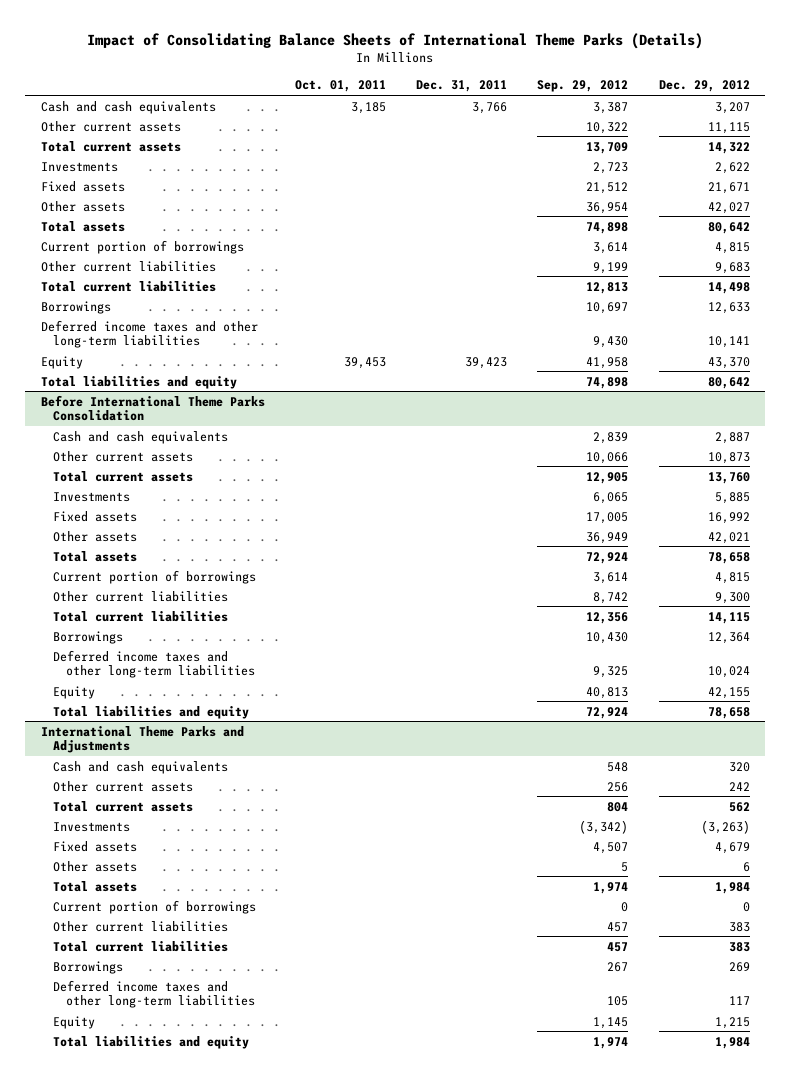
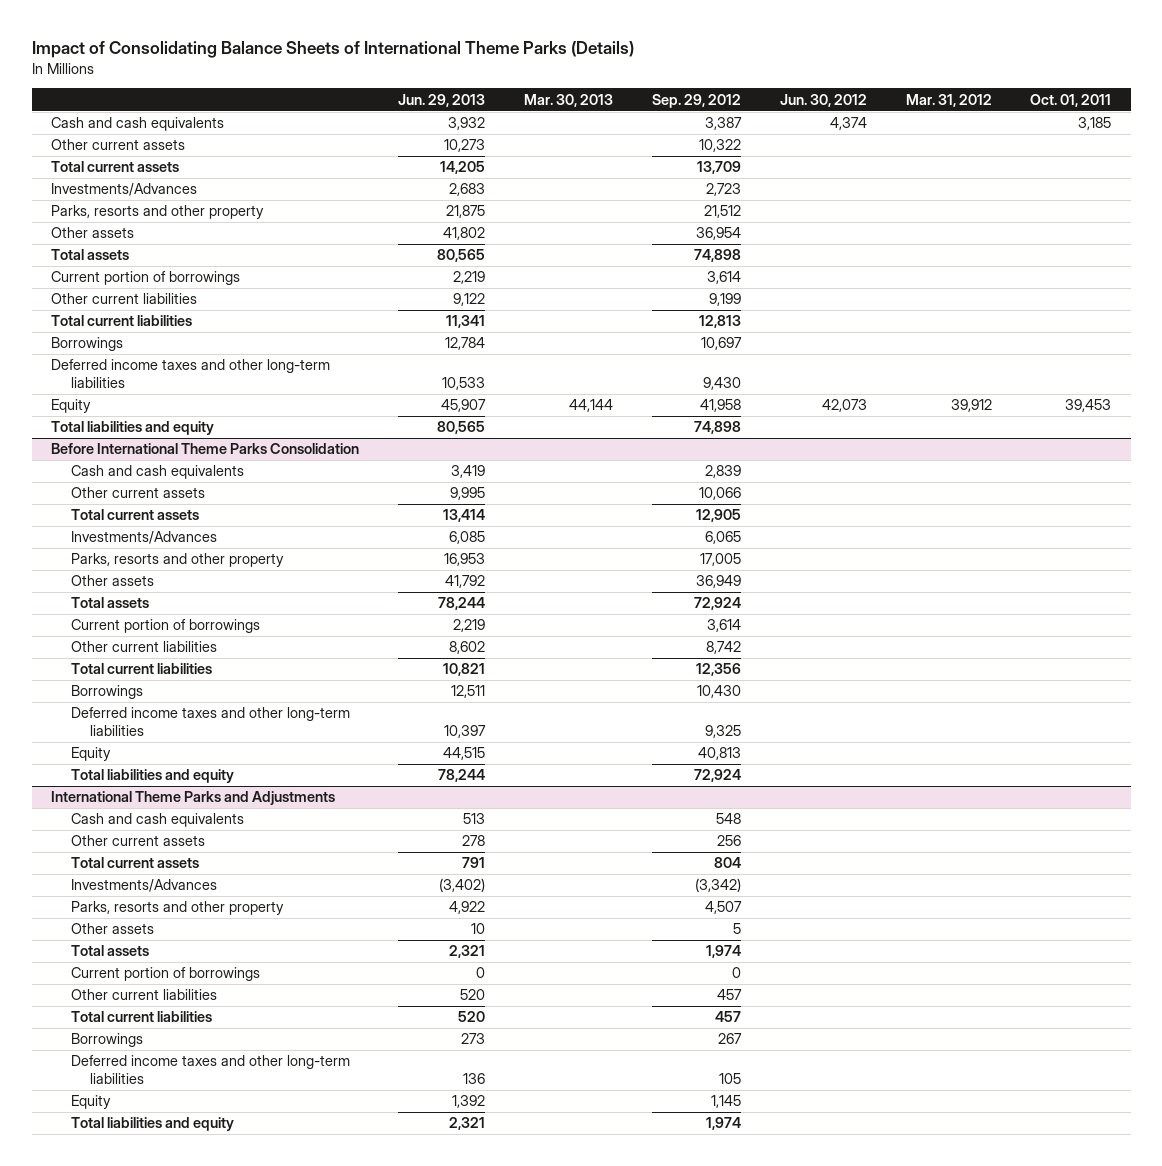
[416,80,508,93] Dec. 31, 2011 -> none
[658,80,750,93] Dec. 29, 2012 -> none
none -> [397,93,485,107] Jun. 29, 2013
none -> [523,93,613,107] Mar. 30, 2013
none -> [779,93,867,107] Jun. 30, 2012
none -> [905,93,992,107] Mar. 31, 2012
[40,161,118,172] Investments -> [51,183,198,197] Investments/Advances
[40,180,125,192] Fixed assets -> [51,205,265,220] Parks, resorts and other property
[53,491,131,502] Investments -> [70,531,217,545] Investments/Advances
[53,510,138,522] Fixed assets -> [70,553,284,568] Parks, resorts and other property
[53,821,131,832] Investments -> [70,879,217,893] Investments/Advances
[53,840,138,852] Fixed assets -> [70,901,284,916] Parks, resorts and other property

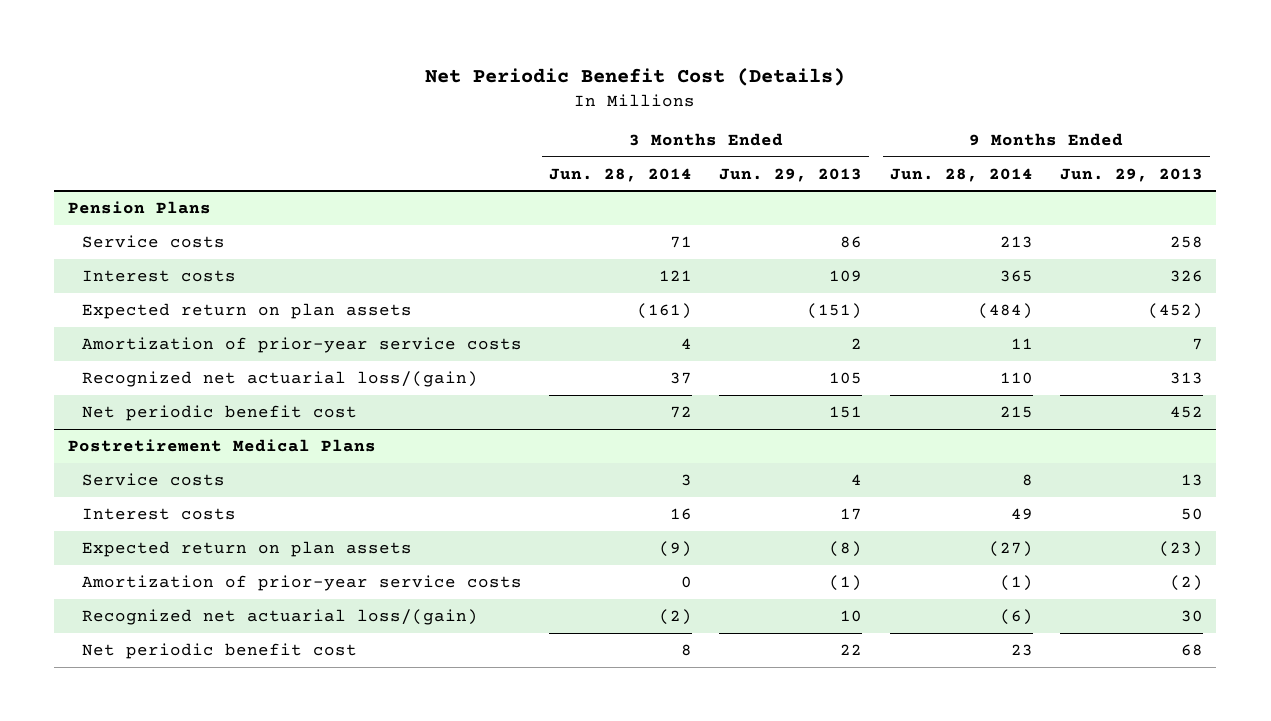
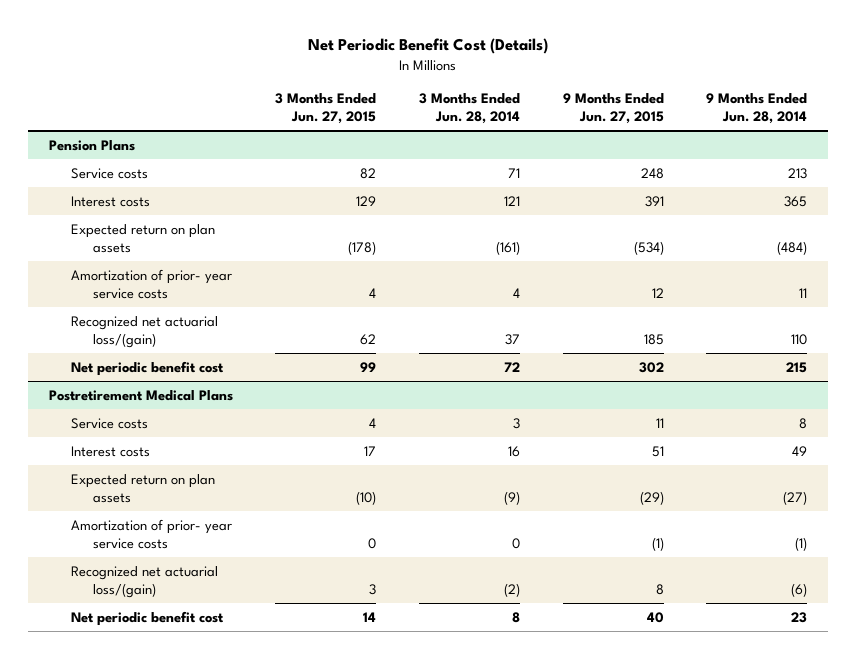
[719,167,863,182] Jun. 29, 2013 -> none
[1059,167,1203,182] Jun. 29, 2013 -> none
none -> [275,92,377,125] 3 Months Ended Jun. 27, 2015
none -> [562,92,664,125] 9 Months Ended Jun. 27, 2015
[81,336,522,353] Amortization of prior-year service costs -> [71,268,233,300] Amortization of prior- year service costs
[81,574,522,591] Amortization of prior-year service costs -> [71,518,233,550] Amortization of prior- year service costs

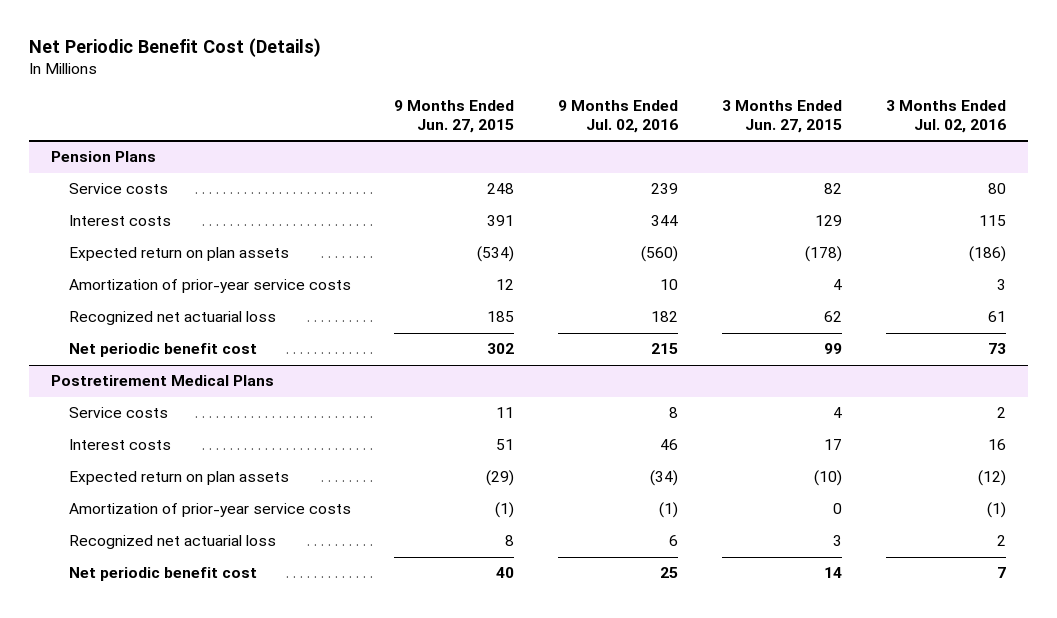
[419,92,521,125] 3 Months Ended Jun. 28, 2014 -> none
[706,92,808,125] 9 Months Ended Jun. 28, 2014 -> none
none -> [558,99,679,134] 9 Months Ended Jul. 02, 2016
none -> [885,99,1006,134] 3 Months Ended Jul. 02, 2016
[71,268,233,300] Amortization of prior- year service costs -> [68,279,351,294] Amortization of prior-year service costs
[71,315,219,349] Recognized net actuarial loss/(gain) -> [68,311,276,326] Recognized net actuarial loss
[71,518,233,550] Amortization of prior- year service costs -> [68,503,351,518] Amortization of prior-year service costs
[71,565,219,599] Recognized net actuarial loss/(gain) -> [68,535,276,550] Recognized net actuarial loss

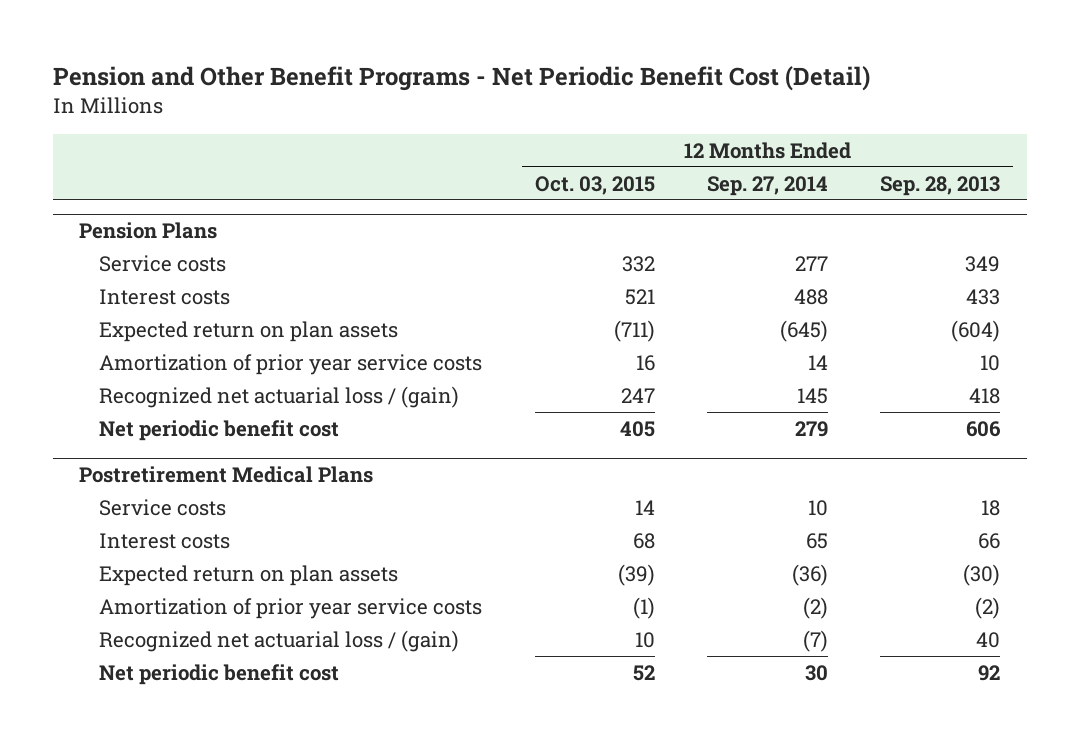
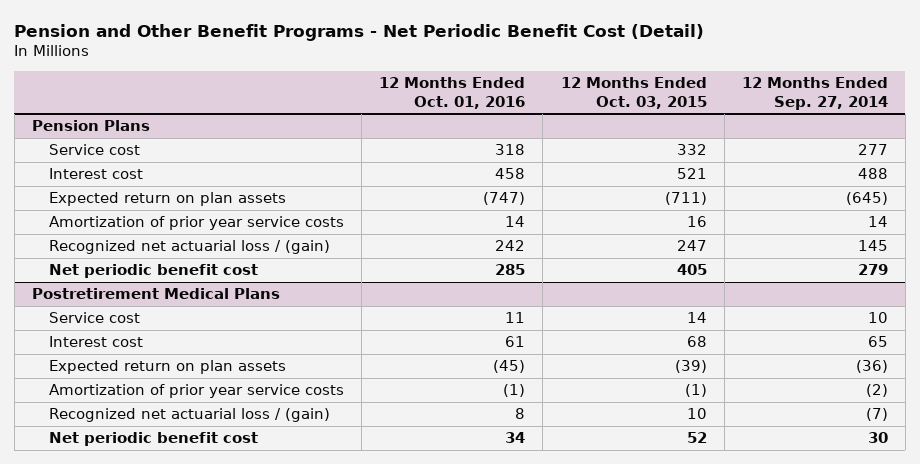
[880,175,1001,196] Sep. 28, 2013 -> none
none -> [379,77,526,109] 12 Months Ended Oct. 01, 2016
[99,254,227,272] Service costs -> [49,144,141,156] Service cost
[99,288,231,305] Interest costs -> [49,168,144,180] Interest cost
[99,498,227,516] Service costs -> [49,312,141,324] Service cost
[99,532,231,549] Interest costs -> [49,336,144,348] Interest cost

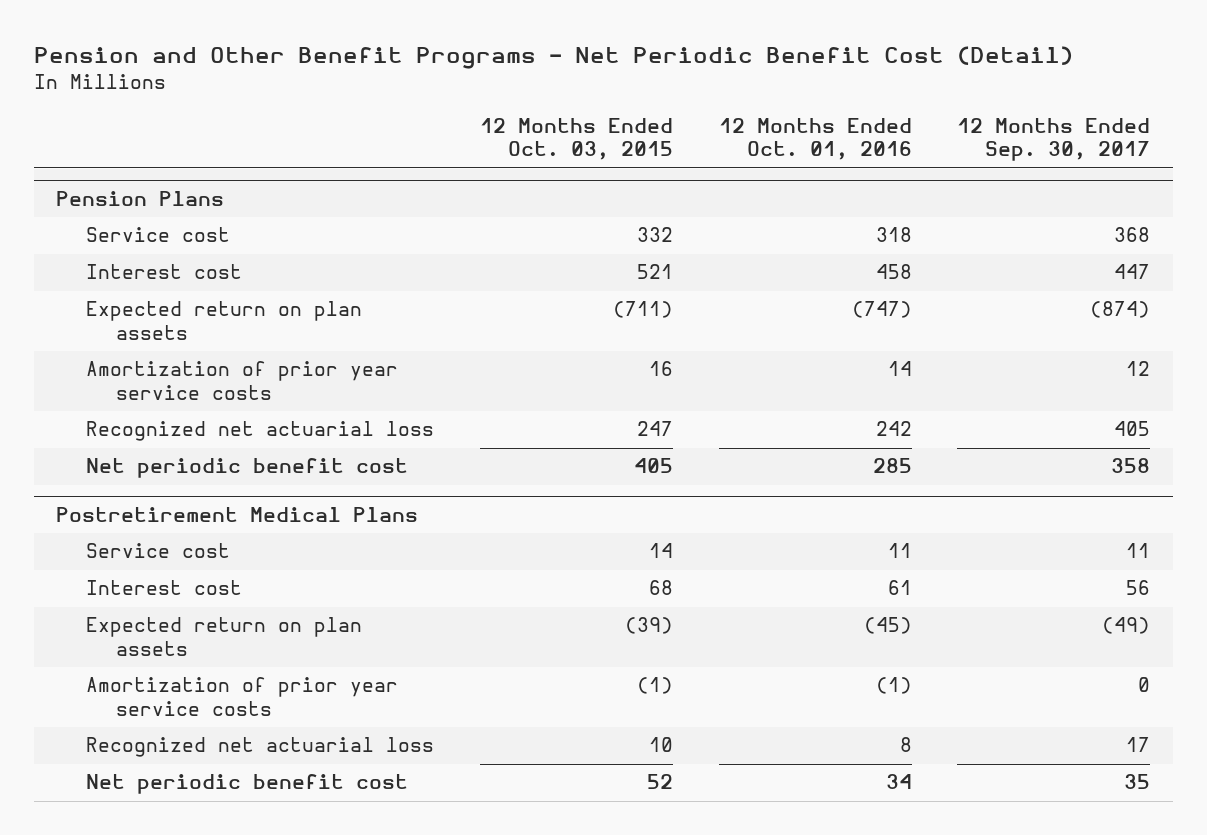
[741,77,888,110] 12 Months Ended Sep. 27, 2014 -> none
none -> [957,117,1151,162] 12 Months Ended Sep. 30, 2017
[49,240,331,255] Recognized net actuarial loss / (gain) -> [86,421,435,442] Recognized net actuarial loss
[49,408,331,423] Recognized net actuarial loss / (gain) -> [86,737,435,758] Recognized net actuarial loss

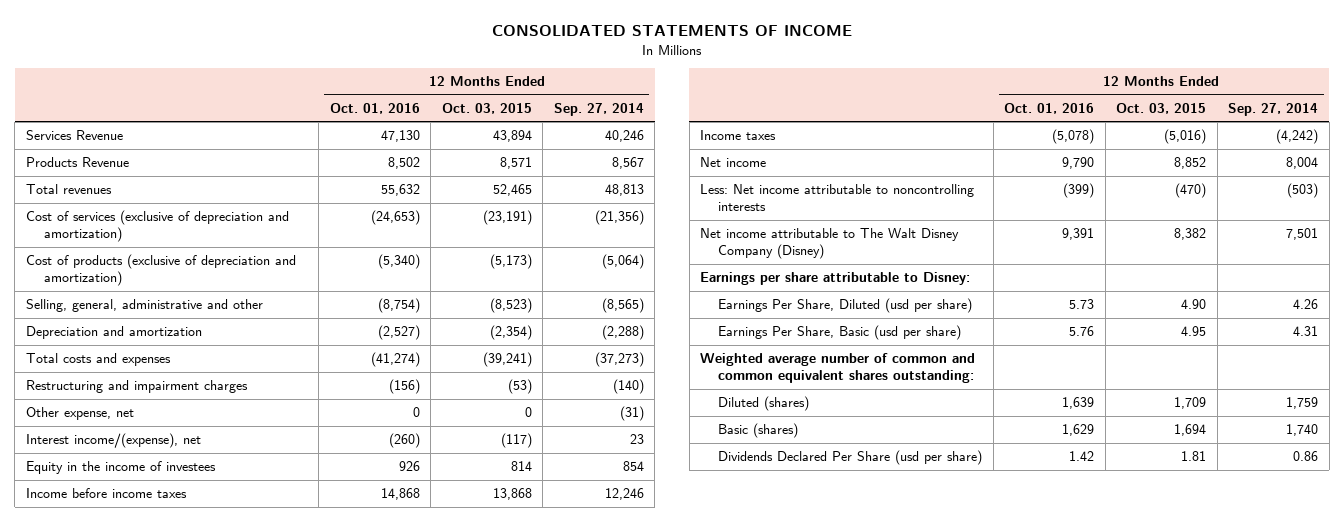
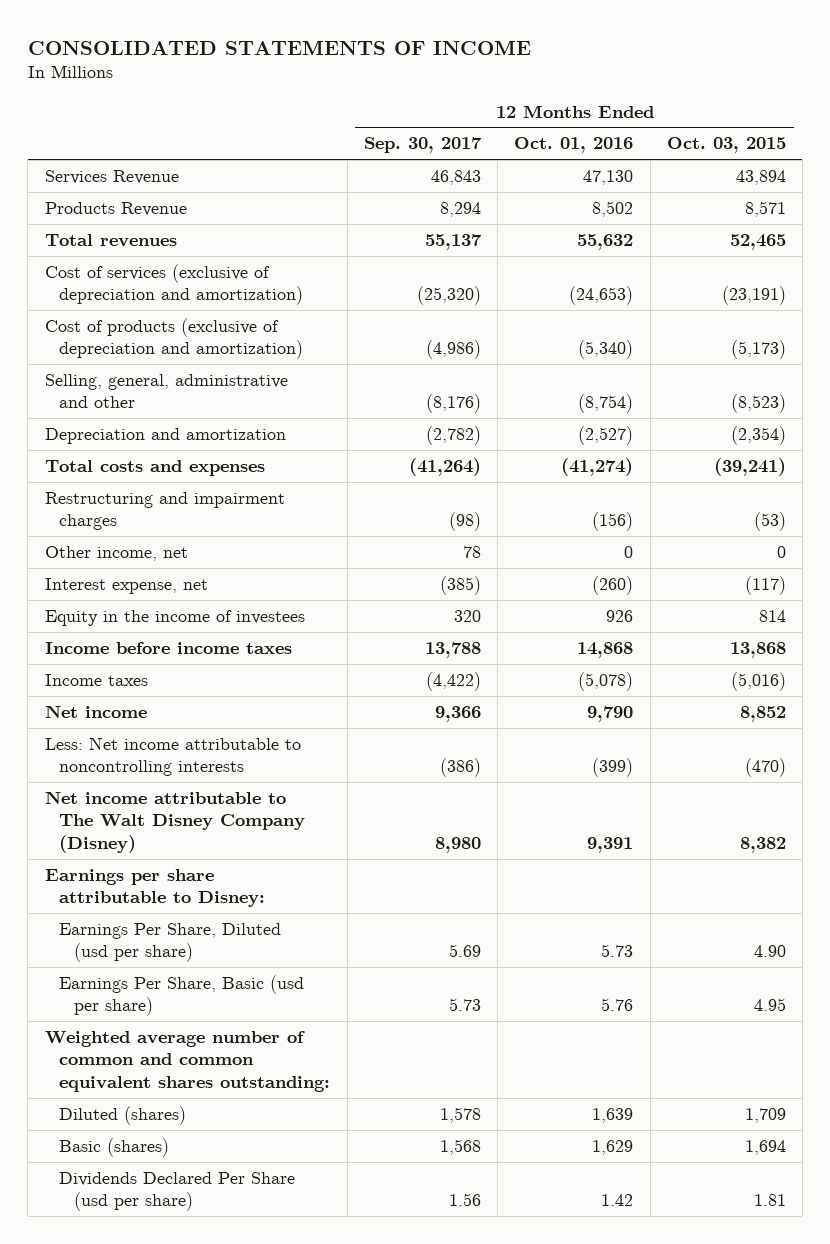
[553,102,644,116] Sep. 27, 2014 -> none
none -> [363,137,482,154] Sep. 30, 2017
[25,407,134,421] Other expense, net -> [44,545,188,561] Other income, net
[25,433,201,449] Interest income/(expense), net -> [44,577,208,594] Interest expense, net

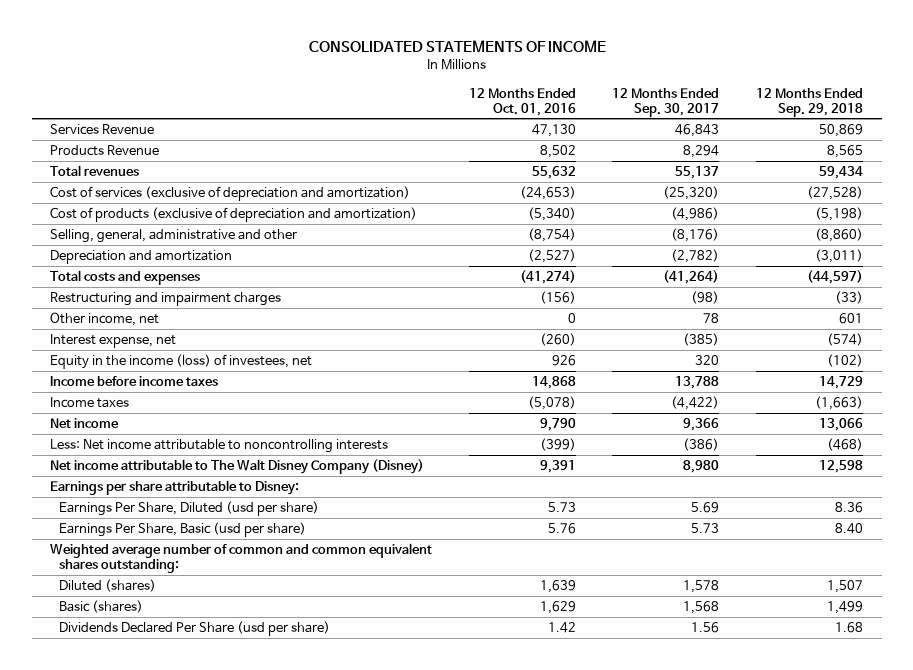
[666,137,786,154] Oct. 03, 2015 -> none
none -> [756,87,864,117] 12 Months Ended Sep. 29, 2018
[44,609,305,626] Equity in the income of investees -> [49,354,312,370] Equity in the income (loss) of investees, net

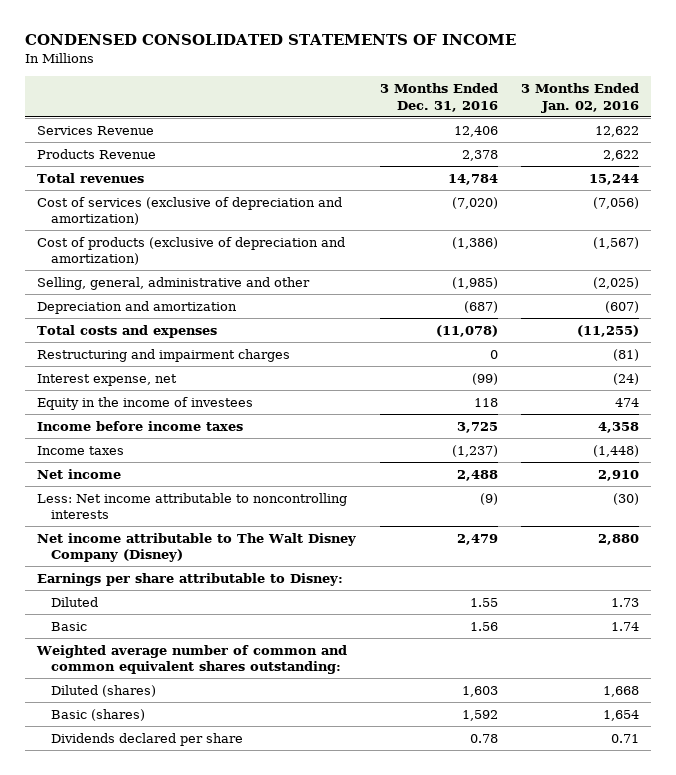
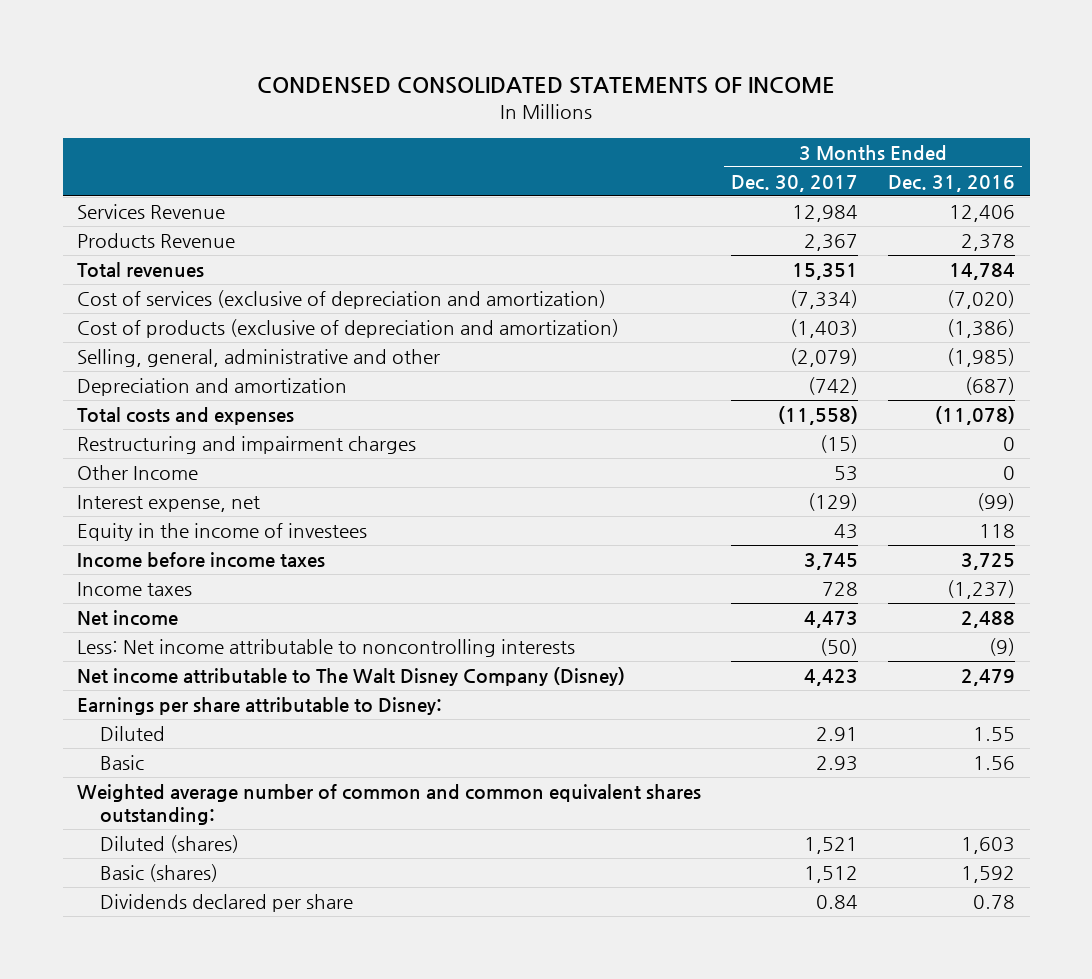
[521,83,640,113] 3 Months Ended Jan. 02, 2016 -> none
none -> [731,175,859,193] Dec. 30, 2017
none -> [77,465,199,481] Other Income

